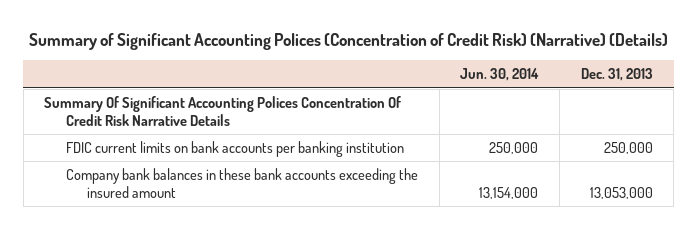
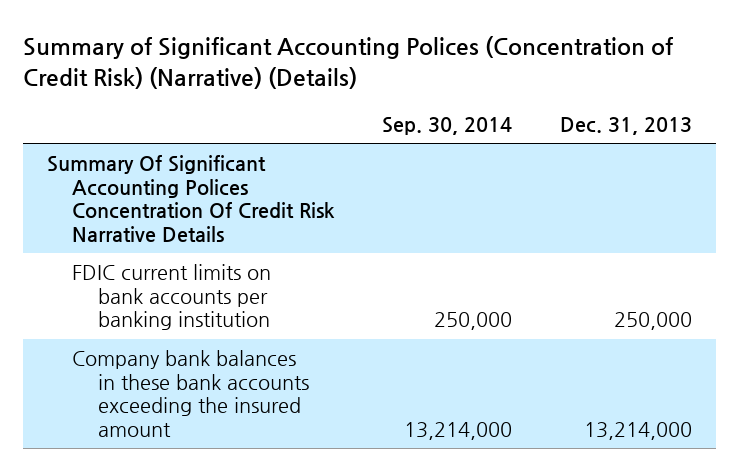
[460,68,540,82] Jun. 30, 2014 -> none
none -> [382,116,513,135] Sep. 30, 2014
[589,186,653,199] 13,053,000 -> [583,422,692,441] 13,214,000

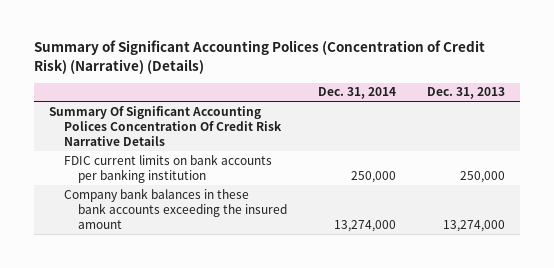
[382,116,513,135] Sep. 30, 2014 -> none
none -> [318,87,397,100] Dec. 31, 2014
[583,422,692,441] 13,214,000 -> [442,219,505,232] 13,274,000

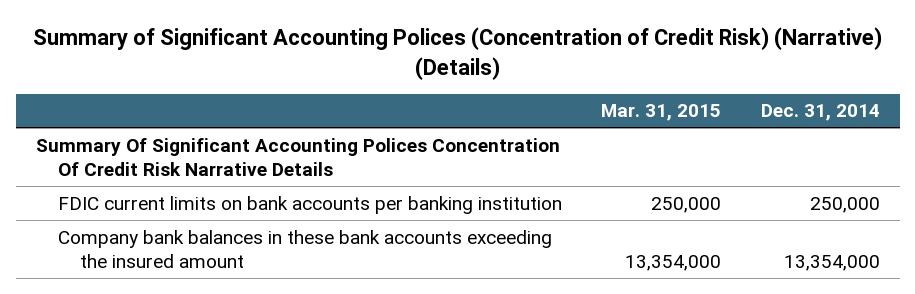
[426,87,505,100] Dec. 31, 2013 -> none
none -> [601,104,722,122] Mar. 31, 2015
[334,219,397,232] 13,274,000 -> [783,254,880,271] 13,354,000

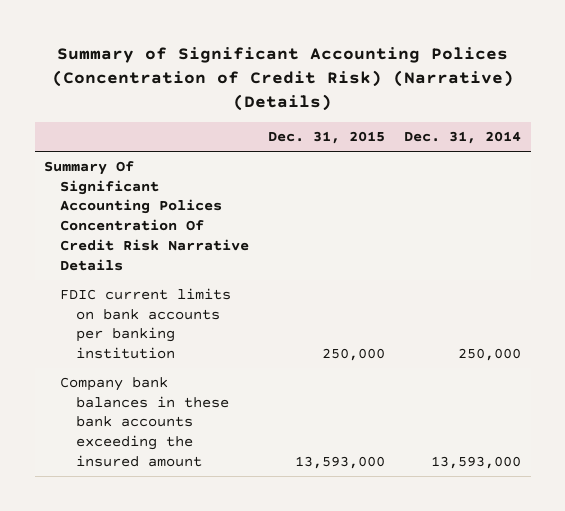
[601,104,722,122] Mar. 31, 2015 -> none
none -> [268,131,386,145] Dec. 31, 2015
[783,254,880,271] 13,354,000 -> [431,455,522,469] 13,593,000

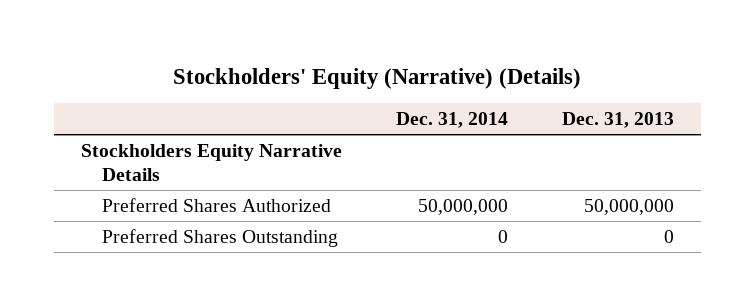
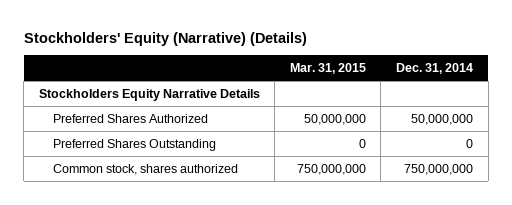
[561,112,674,129] Dec. 31, 2013 -> none
none -> [289,63,366,75] Mar. 31, 2015
none -> [52,163,238,175] Common stock, shares authorized

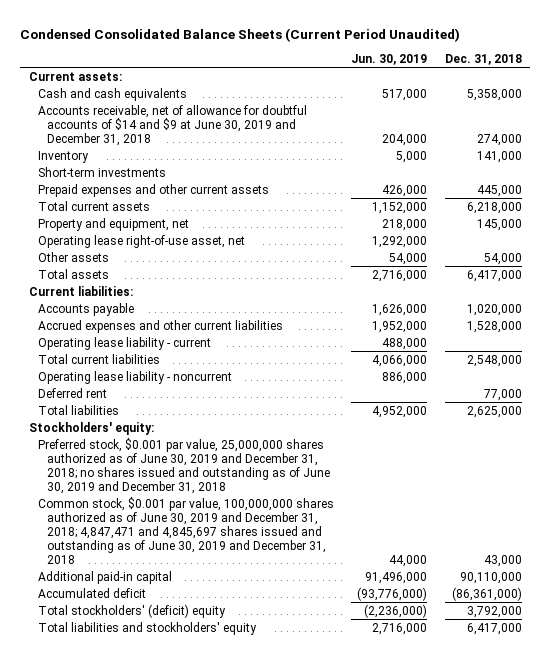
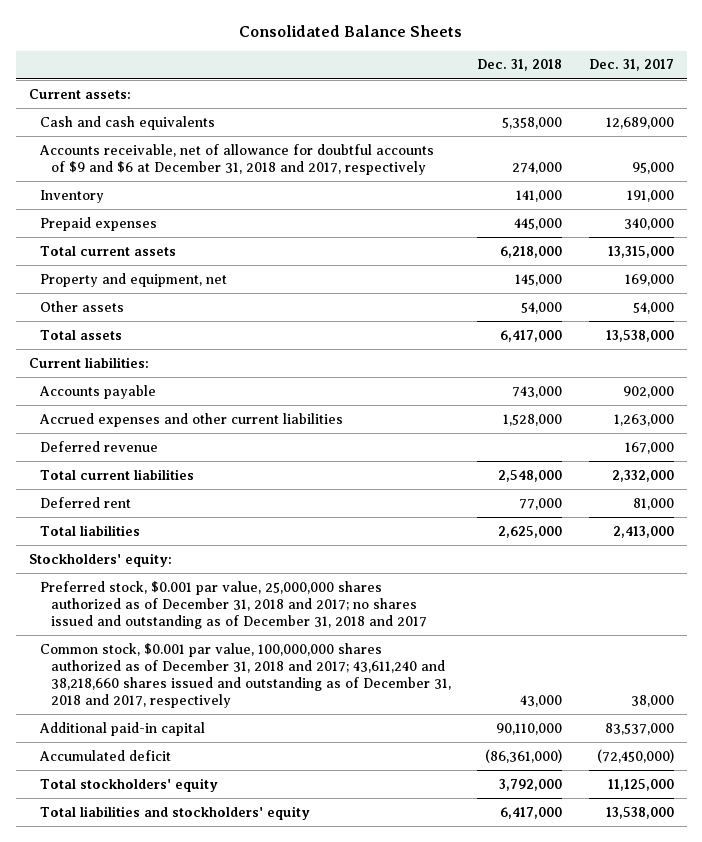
[20,27,461,42] Condensed Consolidated Balance Sheets (Current Period Unaudited) -> [239,24,463,37] Consolidated Balance Sheets
[351,54,428,66] Jun. 30, 2019 -> none
none -> [588,59,674,72] Dec. 31, 2017
[38,104,308,146] Accounts receivable, net of allowance for doubtful accounts of $14 and $9 at June 30, 2019 and December 31, 2018 -> [38,143,434,175] Accounts receivable, net of allowance for doubtful accounts of $9 and $6 at December 31, 2018 and 2017, respectively
[38,166,167,177] Short-term investments -> none
[38,183,270,197] Prepaid expenses and other current assets -> [39,216,157,231] Prepaid expenses
[38,234,246,248] Operating lease right-of-use asset, net -> none
[466,303,522,316] 1,020,000 -> [512,385,563,398] 743,000
[38,336,212,350] Operating lease liability - current -> none
none -> [39,440,158,452] Deferred revenue
[38,370,233,384] Operating lease liability - noncurrent -> none
[38,437,331,494] Preferred stock, $0.001 par value, 25,000,000 shares authorized as of June 30, 2019 and December 31, 2018; no shares issued and outstanding as of June 30, 2019 and December 31, 2018 -> [39,580,428,630] Preferred stock, $0.001 par value, 25,000,000 shares authorized as of December 31, 2018 and 2017; no shares issued and outstanding as of December 31, 2018 and 2017
[38,496,335,565] Common stock, $0.001 par value, 100,000,000 shares authorized as of June 30, 2019 and December 31, 2018; 4,847,471 and 4,845,697 shares issued and outstanding as of June 30, 2019 and December 31, 2018 -> [39,642,452,709] Common stock, $0.001 par value, 100,000,000 shares authorized as of December 31, 2018 and 2017; 43,611,240 and 38,218,660 shares issued and outstanding as of December 31, 2018 and 2017, respectively
[38,603,227,618] Total stockholders' (deficit) equity -> [39,777,218,792] Total stockholders' equity

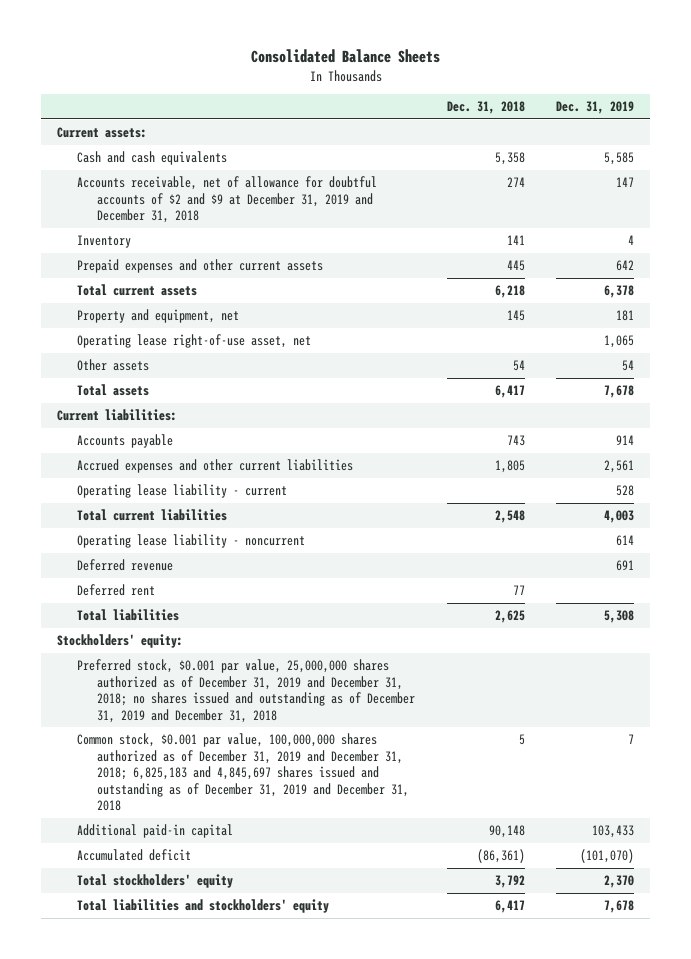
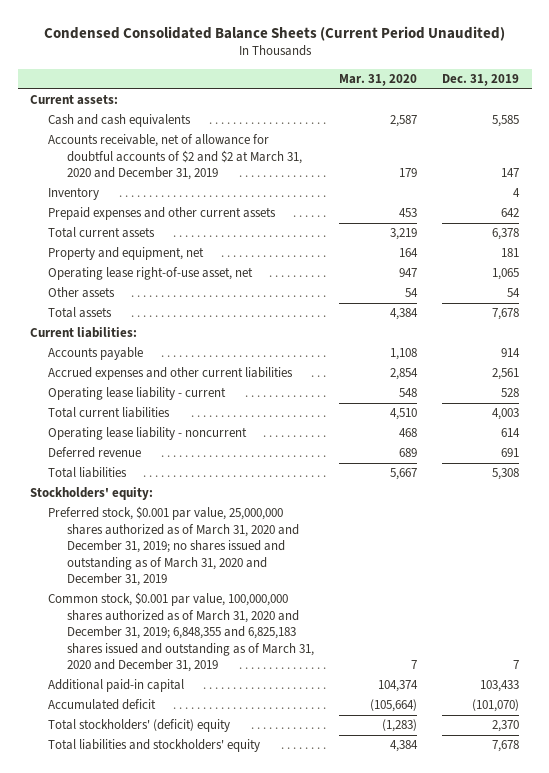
[250,49,440,64] Consolidated Balance Sheets -> [43,25,505,41] Condensed Consolidated Balance Sheets (Current Period Unaudited)
[446,101,525,115] Dec. 31, 2018 -> none
none -> [338,73,417,86] Mar. 31, 2020
[76,176,377,224] Accounts receivable, net of allowance for doubtful accounts of $2 and $9 at December 31, 2019 and December 31, 2018 -> [48,134,302,181] Accounts receivable, net of allowance for doubtful accounts of $2 and $2 at March 31, 2020 and December 31, 2019
[76,584,155,597] Deferred rent -> none
[76,659,415,723] Preferred stock, $0.001 par value, 25,000,000 shares authorized as of December 31, 2019 and December 31, 2018; no shares issued and outstanding as of December 31, 2019 and December 31, 2018 -> [48,506,299,587] Preferred stock, $0.001 par value, 25,000,000 shares authorized as of March 31, 2020 and December 31, 2019; no shares issued and outstanding as of March 31, 2020 and December 31, 2019
[76,733,409,812] Common stock, $0.001 par value, 100,000,000 shares authorized as of December 31, 2019 and December 31, 2018; 6,825,183 and 4,845,697 shares issued and outstanding as of December 31, 2019 and December 31, 2018 -> [48,592,314,673] Common stock, $0.001 par value, 100,000,000 shares authorized as of March 31, 2020 and December 31, 2019; 6,848,355 and 6,825,183 shares issued and outstanding as of March 31, 2020 and December 31, 2019
[76,874,233,889] Total stockholders' equity -> [48,719,231,733] Total stockholders' (deficit) equity

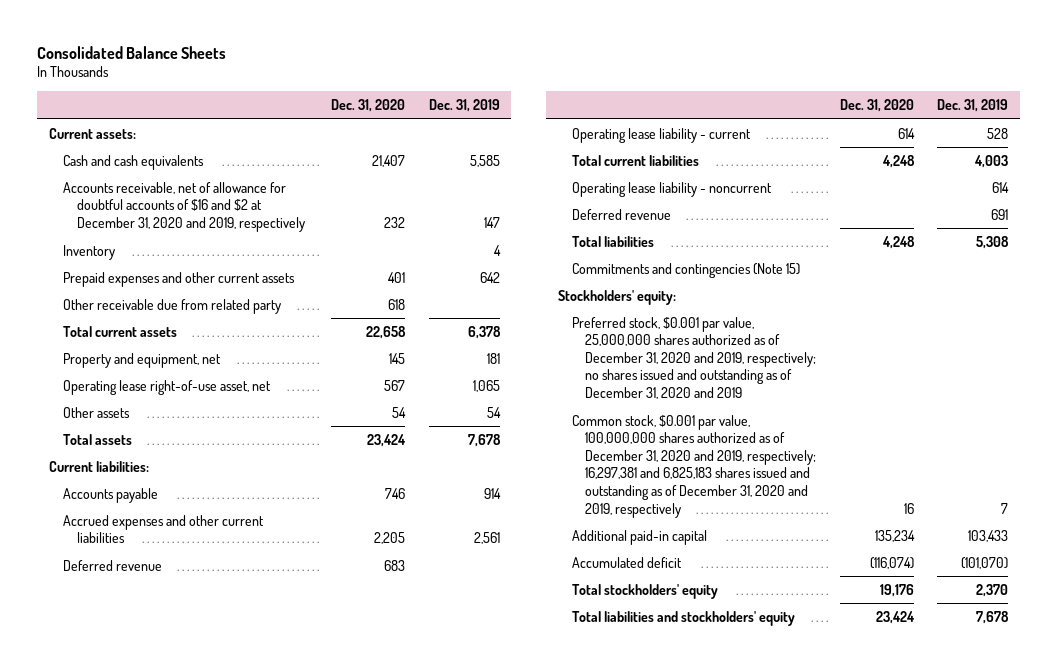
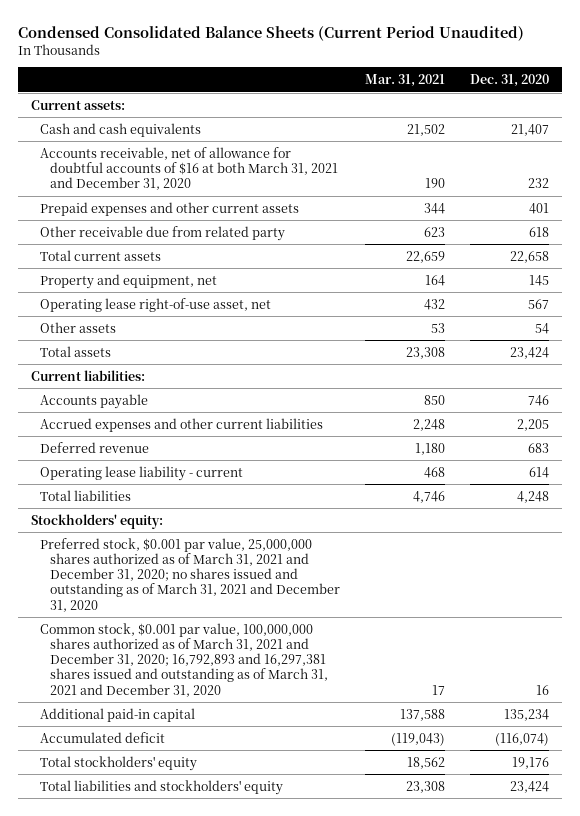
[37,45,227,59] Consolidated Balance Sheets -> [18,25,525,41] Condensed Consolidated Balance Sheets (Current Period Unaudited)
[428,99,500,113] Dec. 31, 2019 -> none
none -> [364,73,445,87] Mar. 31, 2021
[62,244,115,260] Inventory -> none
[62,181,305,232] Accounts receivable, net of allowance for doubtful accounts of $16 and $2 at December 31, 2020 and 2019, respectively -> [40,146,338,191] Accounts receivable, net of allowance for doubtful accounts of $16 at both March 31, 2021 and December 31, 2020
[571,154,699,166] Total current liabilities -> none
[571,181,772,197] Operating lease liability - noncurrent -> none
[571,208,671,220] Deferred revenue -> none
[571,262,800,278] Commitments and contingencies (Note 15) -> none
[571,316,817,400] Preferred stock, $0.001 par value, 25,000,000 shares authorized as of December 31, 2020 and 2019, respectively; no shares issued and outstanding as of December 31, 2020 and 2019 -> [40,537,340,612] Preferred stock, $0.001 par value, 25,000,000 shares authorized as of March 31, 2021 and December 31, 2020; no shares issued and outstanding as of March 31, 2021 and December 31, 2020
[571,414,817,518] Common stock, $0.001 par value, 100,000,000 shares authorized as of December 31, 2020 and 2019, respectively; 16,297,381 and 6,825,183 shares issued and outstanding as of December 31, 2020 and 2019, respectively -> [40,622,328,697] Common stock, $0.001 par value, 100,000,000 shares authorized as of March 31, 2021 and December 31, 2020; 16,792,893 and 16,297,381 shares issued and outstanding as of March 31, 2021 and December 31, 2020

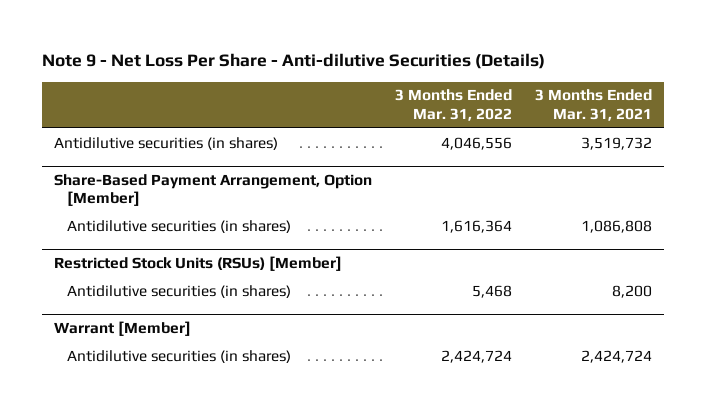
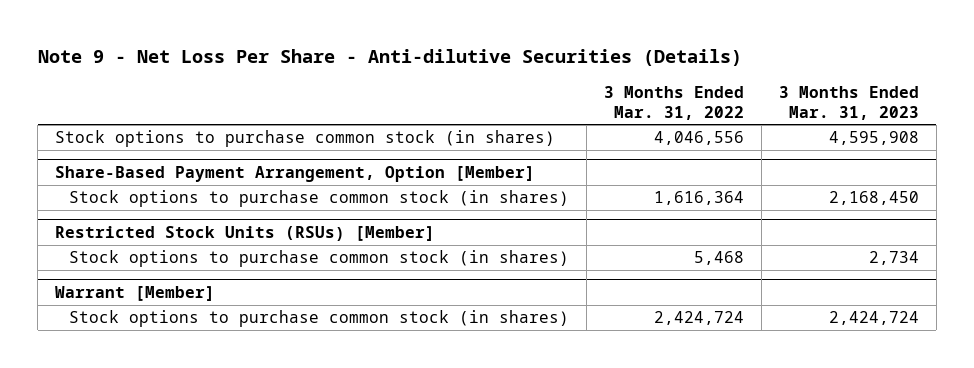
[535,89,653,121] 3 Months Ended Mar. 31, 2021 -> none
none -> [778,85,919,120] 3 Months Ended Mar. 31, 2023
[53,136,278,150] Antidilutive securities (in shares) -> [55,130,556,148] Stock options to purchase common stock (in shares)
[67,219,292,233] Antidilutive securities (in shares) -> [69,190,570,208] Stock options to purchase common stock (in shares)
[67,284,292,298] Antidilutive securities (in shares) -> [69,250,570,268] Stock options to purchase common stock (in shares)
[67,349,292,363] Antidilutive securities (in shares) -> [69,310,570,328] Stock options to purchase common stock (in shares)

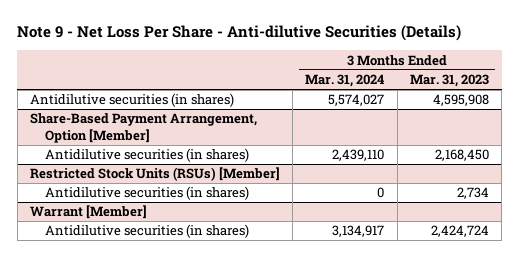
[603,85,744,120] 3 Months Ended Mar. 31, 2022 -> none
none -> [305,74,385,88] Mar. 31, 2024
[55,130,556,148] Stock options to purchase common stock (in shares) -> [29,93,234,108] Antidilutive securities (in shares)
[69,190,570,208] Stock options to purchase common stock (in shares) -> [44,148,249,163] Antidilutive securities (in shares)
[69,250,570,268] Stock options to purchase common stock (in shares) -> [44,186,249,201] Antidilutive securities (in shares)
[69,310,570,328] Stock options to purchase common stock (in shares) -> [44,224,249,239] Antidilutive securities (in shares)

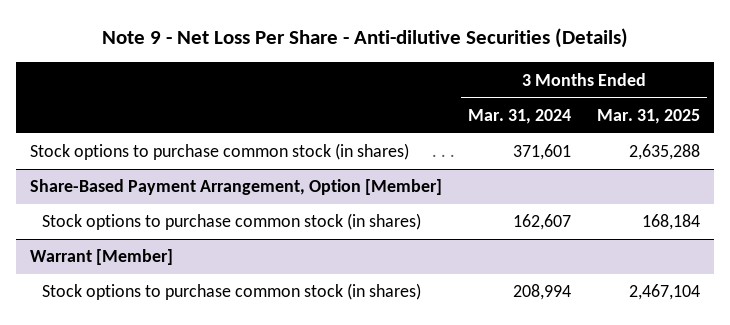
[409,74,489,88] Mar. 31, 2023 -> none
none -> [597,108,701,124] Mar. 31, 2025
[29,93,234,108] Antidilutive securities (in shares) -> [29,143,409,161] Stock options to purchase common stock (in shares)
[328,94,385,107] 5,574,027 -> [513,144,572,161] 371,601
[29,167,280,182] Restricted Stock Units (RSUs) [Member] -> none
[44,186,249,201] Antidilutive securities (in shares) -> none
[44,148,249,163] Antidilutive securities (in shares) -> [42,213,422,231] Stock options to purchase common stock (in shares)
[332,149,385,162] 2,439,110 -> [513,214,572,231] 162,607
[44,224,249,239] Antidilutive securities (in shares) -> [42,283,422,301] Stock options to purchase common stock (in shares)
[332,225,385,238] 3,134,917 -> [513,284,572,301] 208,994

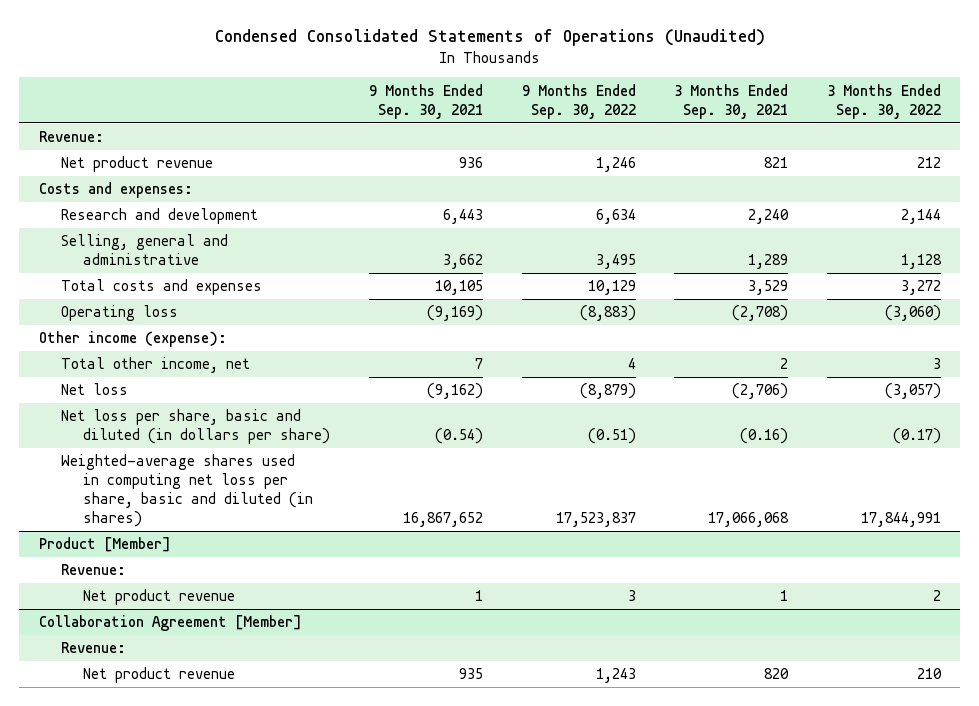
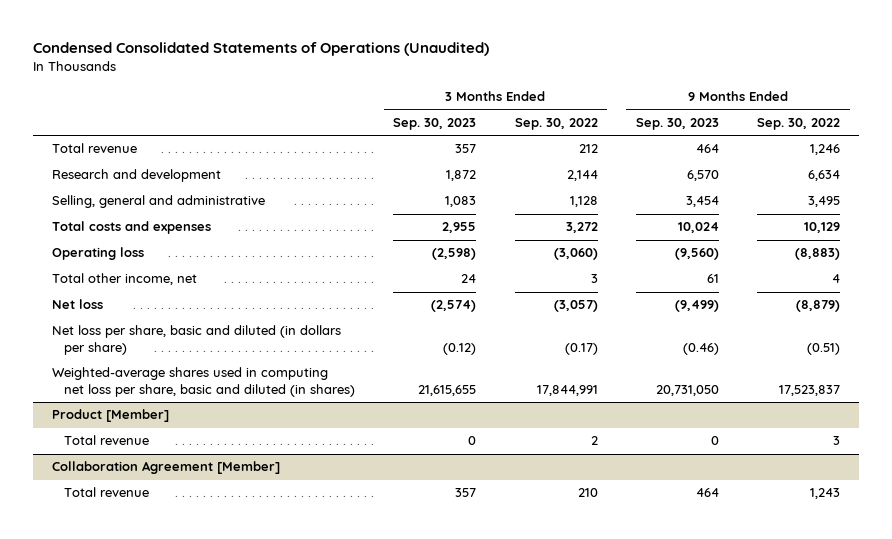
[368,83,483,119] 9 Months Ended Sep. 30, 2021 -> none
[674,83,789,119] 3 Months Ended Sep. 30, 2021 -> none
none -> [393,117,477,130] Sep. 30, 2023
none -> [635,117,719,130] Sep. 30, 2023
[38,131,104,143] Revenue: -> none
[38,182,193,199] Costs and expenses: -> none
[61,156,214,173] Net product revenue -> [51,143,137,154] Total revenue
[38,331,227,348] Other income (expense): -> none
[61,564,127,576] Revenue: -> none
[83,589,236,606] Net product revenue -> [63,435,149,446] Total revenue
[61,642,127,654] Revenue: -> none
[83,667,236,684] Net product revenue -> [63,487,149,498] Total revenue

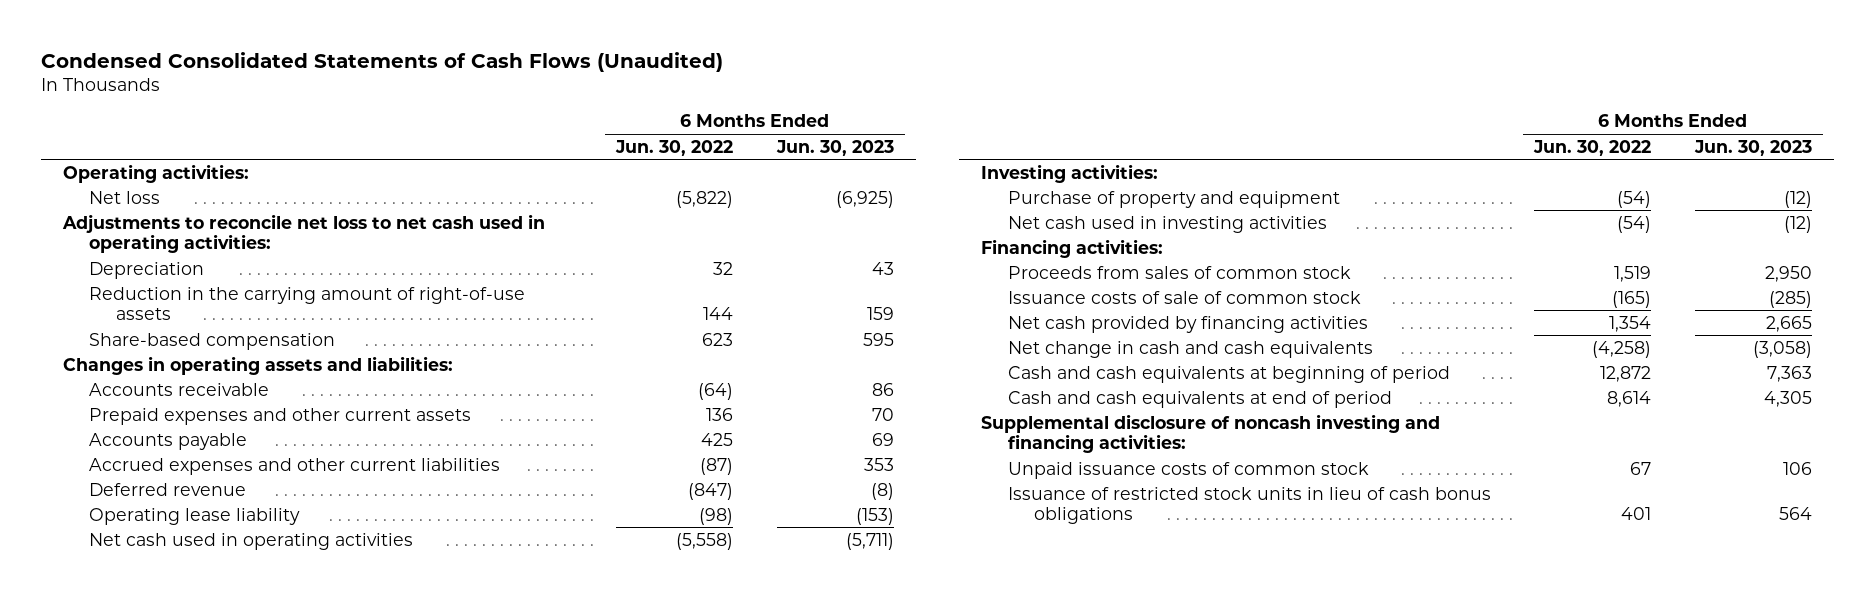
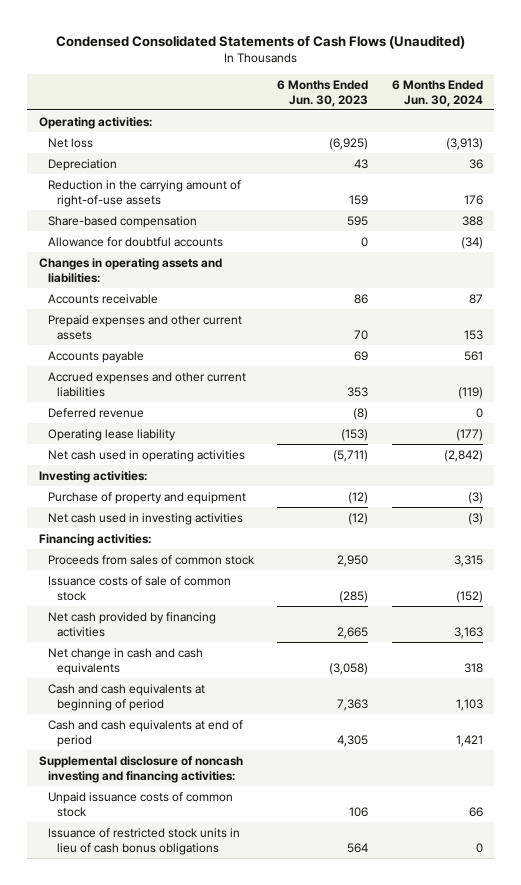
[615,139,734,156] Jun. 30, 2022 -> none
none -> [391,79,483,107] 6 Months Ended Jun. 30, 2024
[61,213,545,254] Adjustments to reconcile net loss to net cash used in operating activities: -> none
none -> [48,236,224,247] Allowance for doubtful accounts

